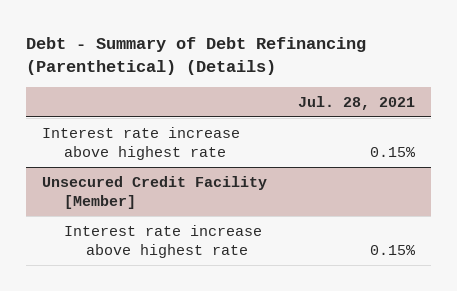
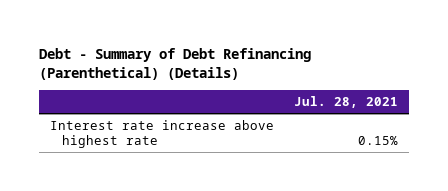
[41,175,267,209] Unsecured Credit Facility [Member] -> none
[63,224,262,258] Interest rate increase above highest rate -> none

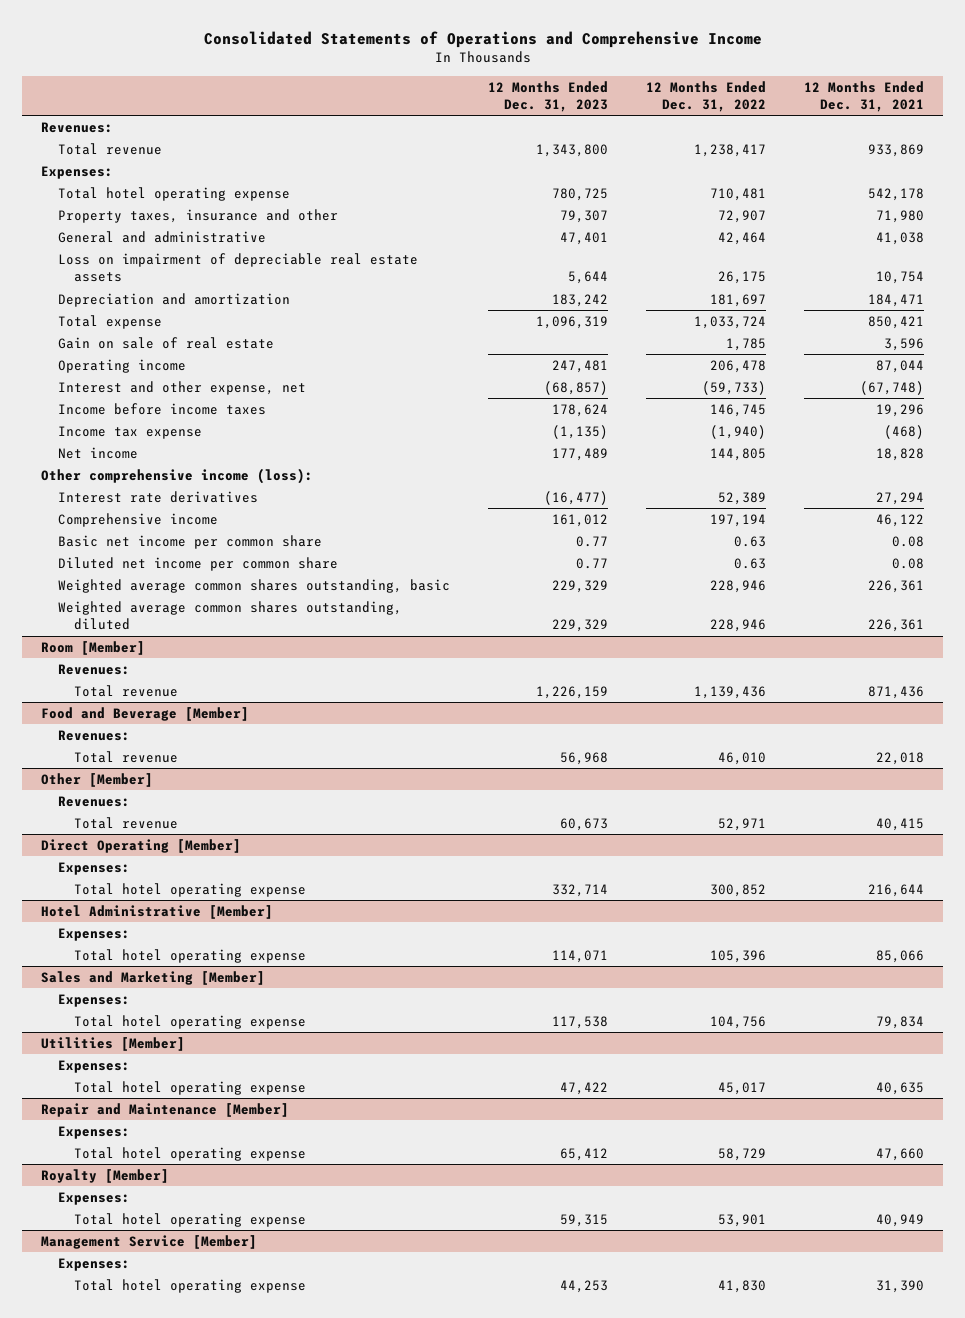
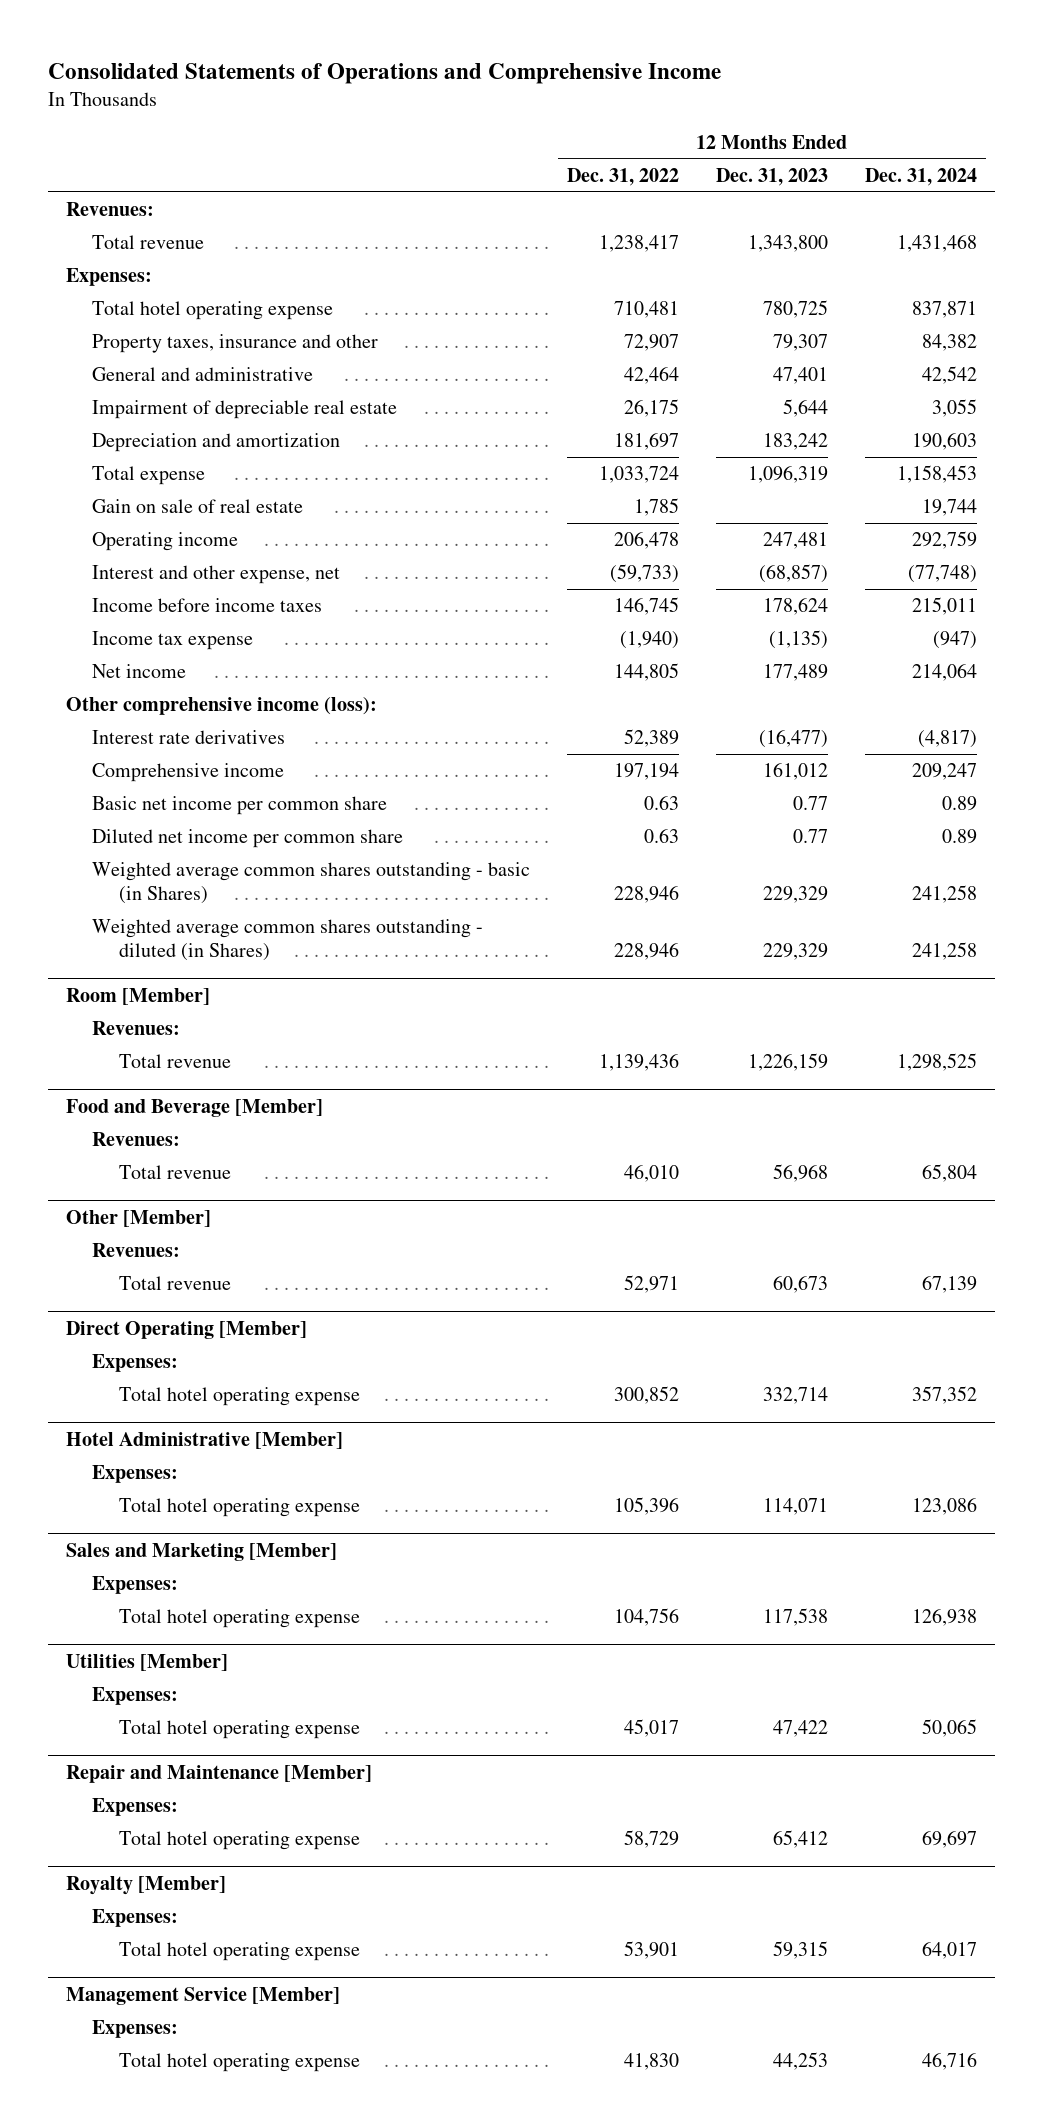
[803,80,924,113] 12 Months Ended Dec. 31, 2021 -> none
none -> [864,167,977,186] Dec. 31, 2024
[57,252,418,283] Loss on impairment of depreciable real estate assets -> [92,400,398,420] Impairment of depreciable real estate
[57,578,450,593] Weighted average common shares outstanding, basic -> [92,862,531,904] Weighted average common shares outstanding - basic (in Shares)
[57,600,402,631] Weighted average common shares outstanding, diluted -> [92,919,484,961] Weighted average common shares outstanding - diluted (in Shares)

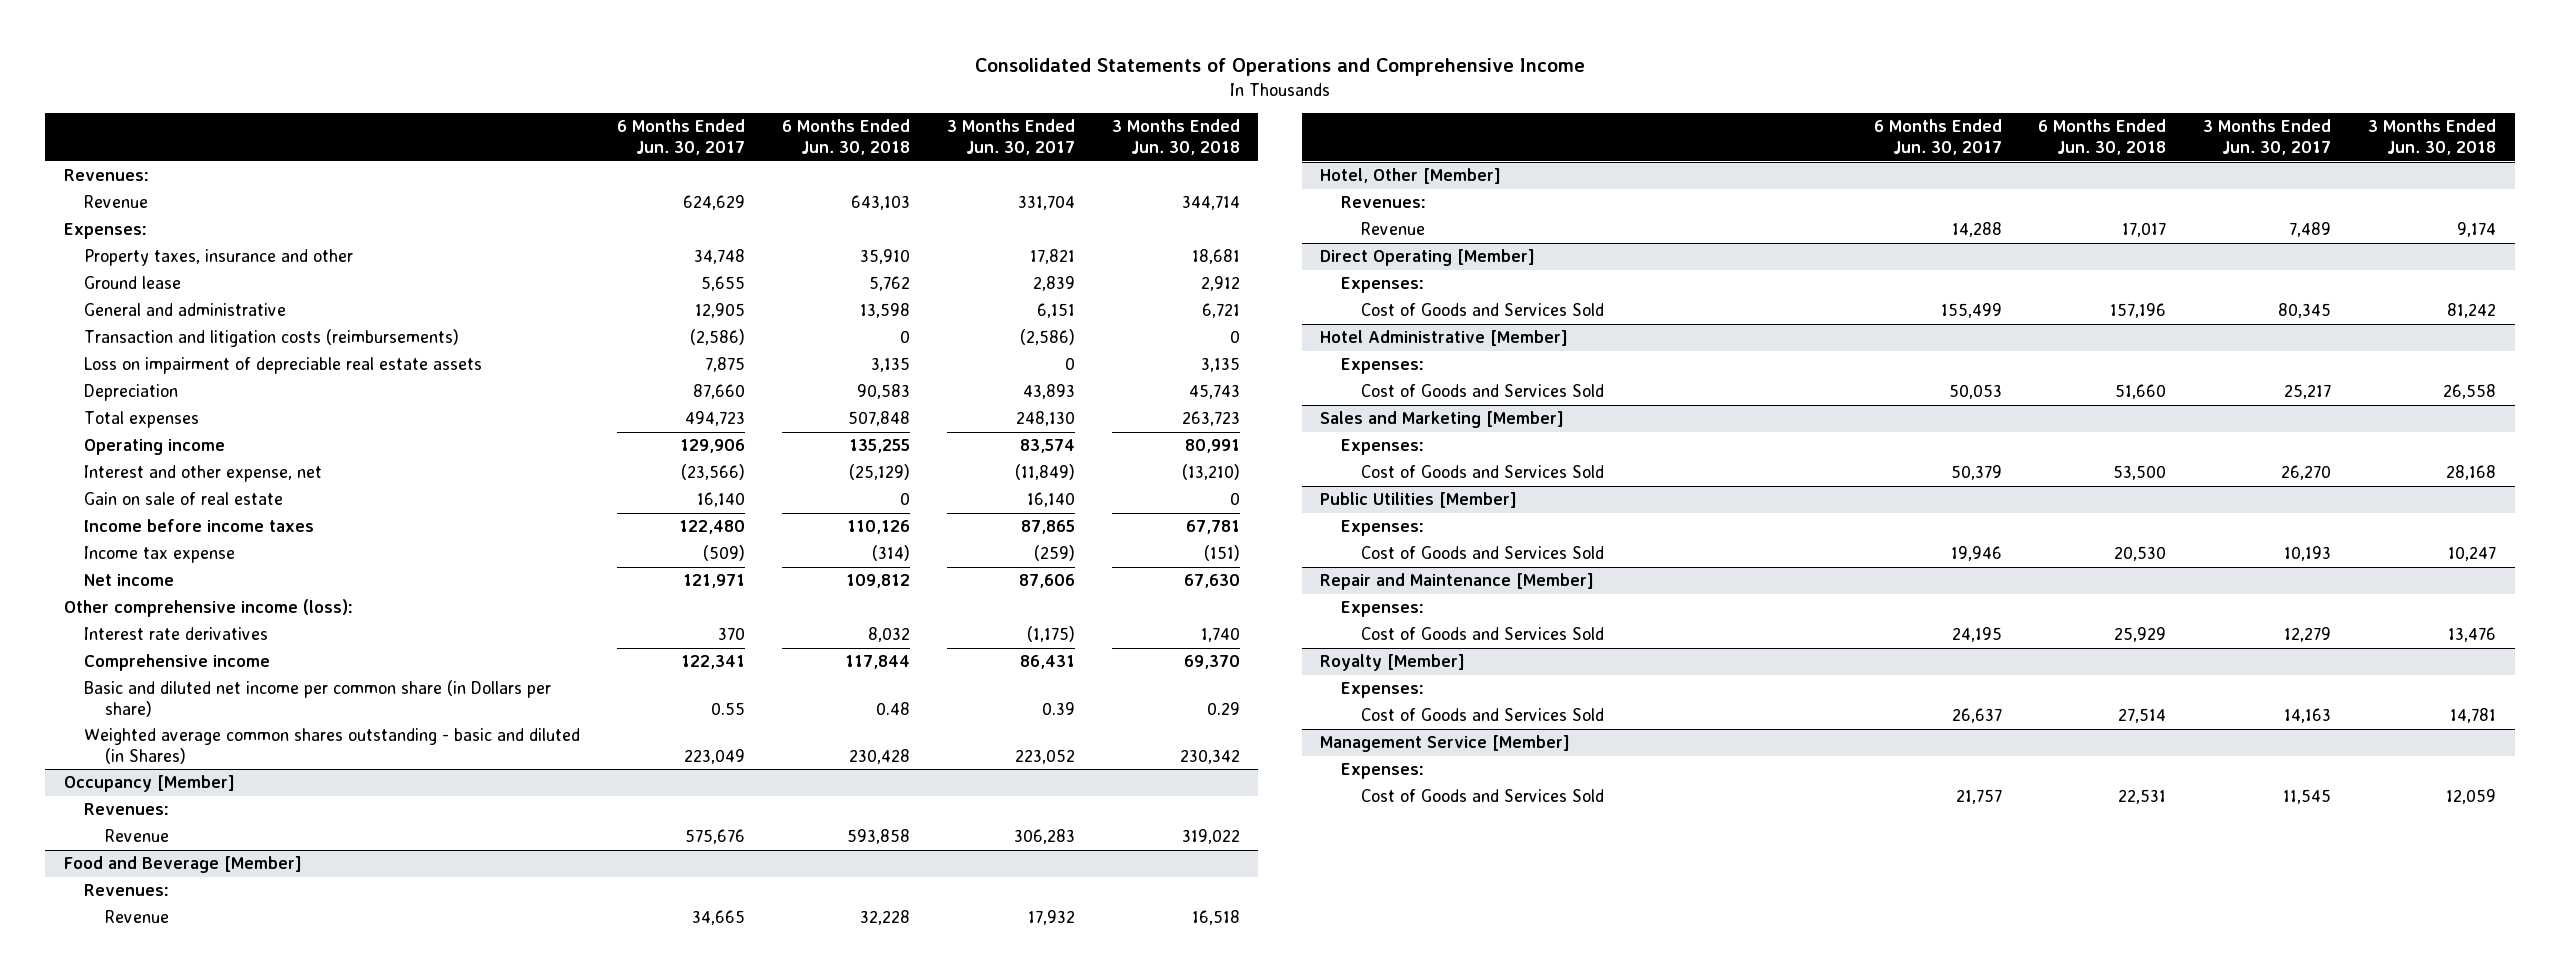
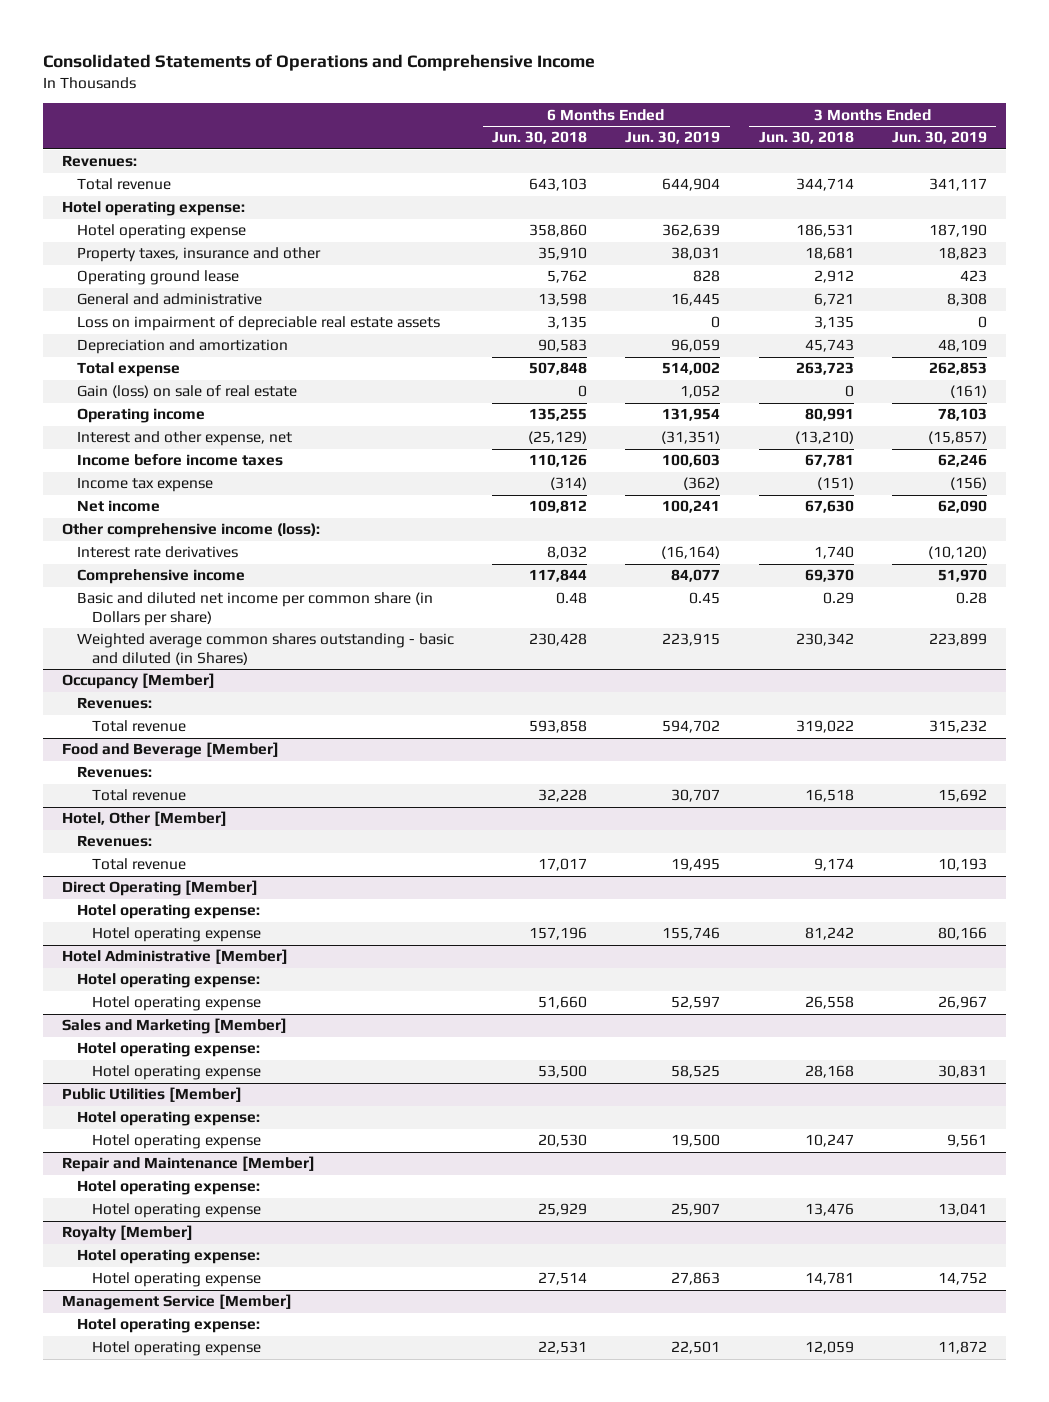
[616,119,745,155] 6 Months Ended Jun. 30, 2017 -> none
[946,119,1075,155] 3 Months Ended Jun. 30, 2017 -> none
none -> [625,131,721,145] Jun. 30, 2019
none -> [891,131,987,145] Jun. 30, 2019
[63,223,147,240] Expenses: -> none
[84,195,149,209] Revenue -> [76,178,171,191] Total revenue
none -> [62,201,246,217] Hotel operating expense:
none -> [76,224,246,240] Hotel operating expense
[84,276,182,290] Ground lease -> [76,270,239,286] Operating ground lease
[84,329,460,348] Transaction and litigation costs (reimbursements) -> none
[84,384,179,402] Depreciation -> [76,339,288,355] Depreciation and amortization
[84,411,200,429] Total expenses -> [76,362,180,378] Total expense
none -> [76,385,297,399] Gain (loss) on sale of real estate
[84,492,284,506] Gain on sale of real estate -> none
[104,829,169,843] Revenue -> [91,720,186,733] Total revenue
[104,910,169,924] Revenue -> [91,789,186,802] Total revenue
[1361,222,1426,236] Revenue -> [91,858,186,871] Total revenue
[1340,277,1424,294] Expenses: -> none
none -> [76,904,260,920] Hotel operating expense:
[1361,303,1605,317] Cost of Goods and Services Sold -> [91,927,261,943] Hotel operating expense
[1340,358,1424,375] Expenses: -> none
none -> [76,973,260,989] Hotel operating expense:
[1361,384,1605,398] Cost of Goods and Services Sold -> [91,996,261,1012] Hotel operating expense
[1340,439,1424,456] Expenses: -> none
none -> [76,1042,260,1058] Hotel operating expense:
[1361,465,1605,479] Cost of Goods and Services Sold -> [91,1065,261,1081] Hotel operating expense
[1340,520,1424,537] Expenses: -> none
none -> [76,1111,260,1127] Hotel operating expense:
[1361,546,1605,560] Cost of Goods and Services Sold -> [91,1134,261,1150] Hotel operating expense
[1340,601,1424,618] Expenses: -> none
none -> [76,1180,260,1196] Hotel operating expense:
[1361,627,1605,641] Cost of Goods and Services Sold -> [91,1203,261,1219] Hotel operating expense
[1340,682,1424,699] Expenses: -> none
none -> [76,1249,260,1265] Hotel operating expense:
[1361,708,1605,722] Cost of Goods and Services Sold -> [91,1272,261,1288] Hotel operating expense
[1340,763,1424,780] Expenses: -> none
none -> [76,1318,260,1334] Hotel operating expense:
[1361,789,1605,803] Cost of Goods and Services Sold -> [91,1341,261,1357] Hotel operating expense

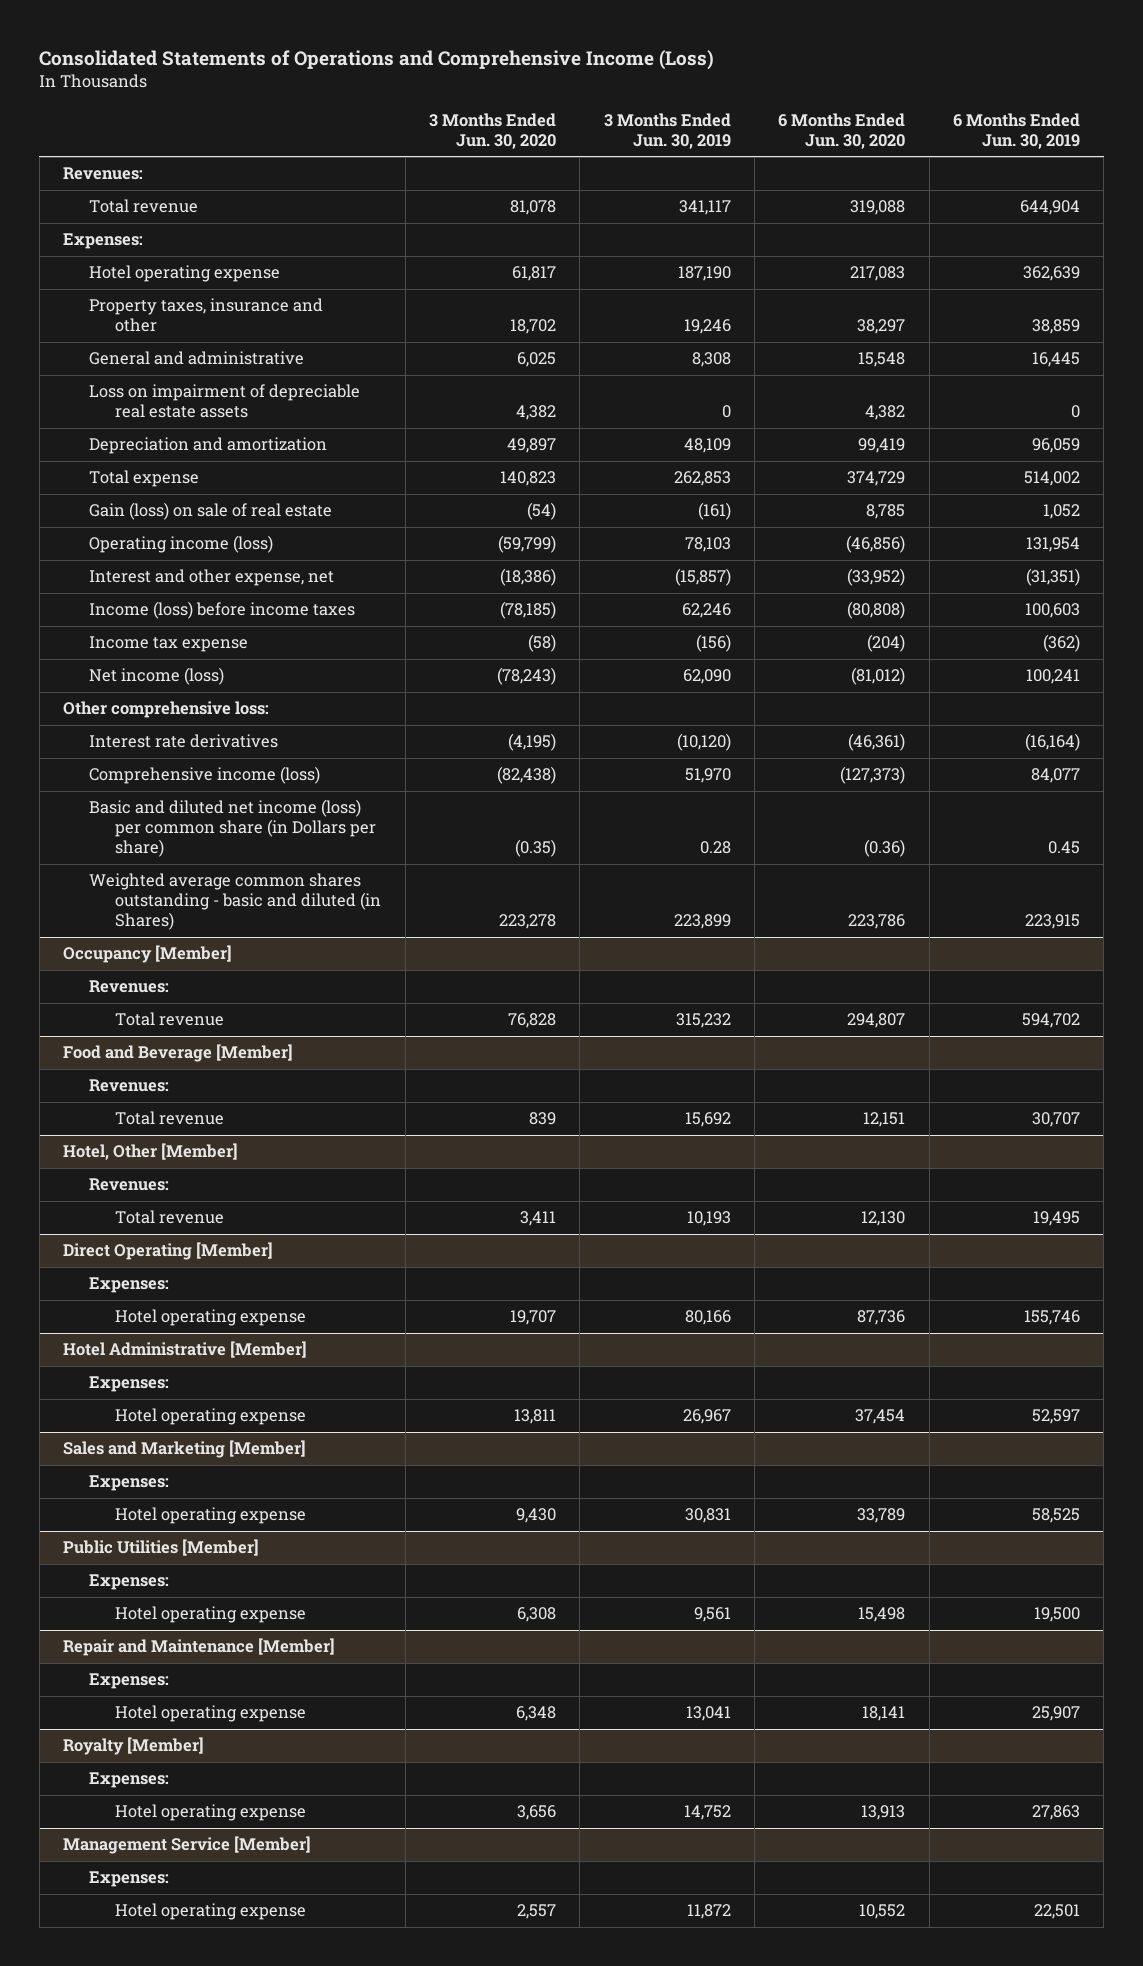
[42,53,595,71] Consolidated Statements of Operations and Comprehensive Income -> [39,49,715,70] Consolidated Statements of Operations and Comprehensive Income (Loss)
[492,131,588,145] Jun. 30, 2018 -> none
[758,131,854,145] Jun. 30, 2018 -> none
none -> [429,112,557,149] 3 Months Ended Jun. 30, 2020
none -> [778,112,906,149] 6 Months Ended Jun. 30, 2020
[62,201,246,217] Hotel operating expense: -> none
none -> [62,233,143,250] Expenses:
[76,270,239,286] Operating ground lease -> none
[671,247,721,261] 38,031 -> [1032,319,1081,335] 38,859
[937,247,987,261] 18,823 -> [683,319,731,335] 19,246
[76,408,205,424] Operating income -> [89,535,274,554] Operating income (loss)
[76,454,283,467] Income before income taxes -> [89,601,356,620] Income (loss) before income taxes
[76,500,160,513] Net income -> [89,667,225,686] Net income (loss)
[62,523,321,539] Other comprehensive income (loss): -> [62,701,269,719] Other comprehensive loss:
[76,569,245,585] Comprehensive income -> [89,766,321,785] Comprehensive income (loss)
[76,592,433,626] Basic and diluted net income per common share (in Dollars per share) -> [89,799,377,858] Basic and diluted net income (loss) per common share (in Dollars per share)
[76,904,260,920] Hotel operating expense: -> none
none -> [89,1277,170,1294] Expenses:
[76,973,260,989] Hotel operating expense: -> none
none -> [89,1376,170,1393] Expenses:
[76,1042,260,1058] Hotel operating expense: -> none
none -> [89,1475,170,1492] Expenses:
[76,1111,260,1127] Hotel operating expense: -> none
none -> [89,1574,170,1591] Expenses:
[76,1180,260,1196] Hotel operating expense: -> none
none -> [89,1673,170,1690] Expenses:
[76,1249,260,1265] Hotel operating expense: -> none
none -> [89,1772,170,1789] Expenses:
[76,1318,260,1334] Hotel operating expense: -> none
none -> [89,1871,170,1888] Expenses:

